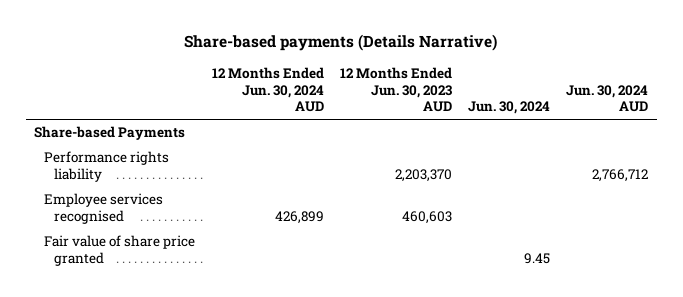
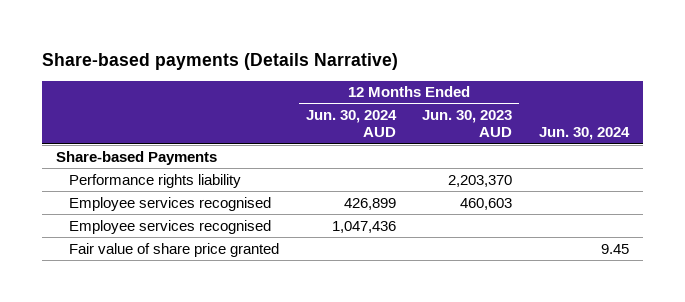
[566,84,649,113] Jun. 30, 2024 AUD -> none
none -> [68,219,271,234] Employee services recognised

